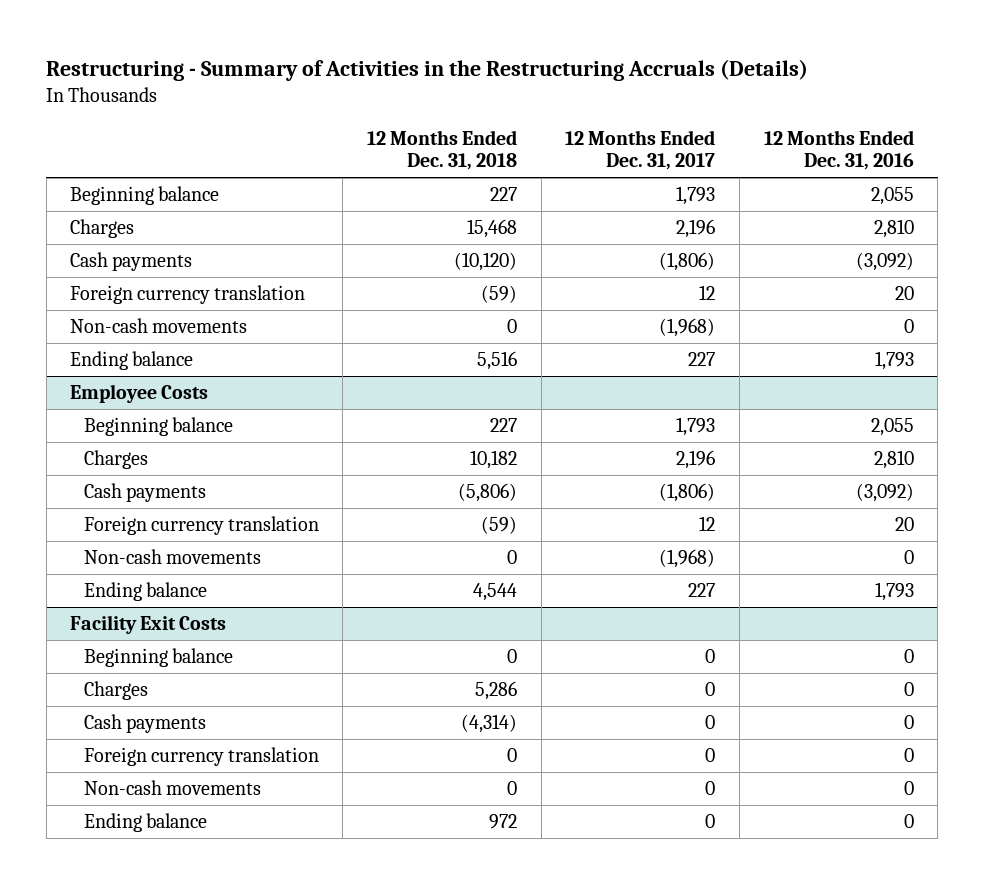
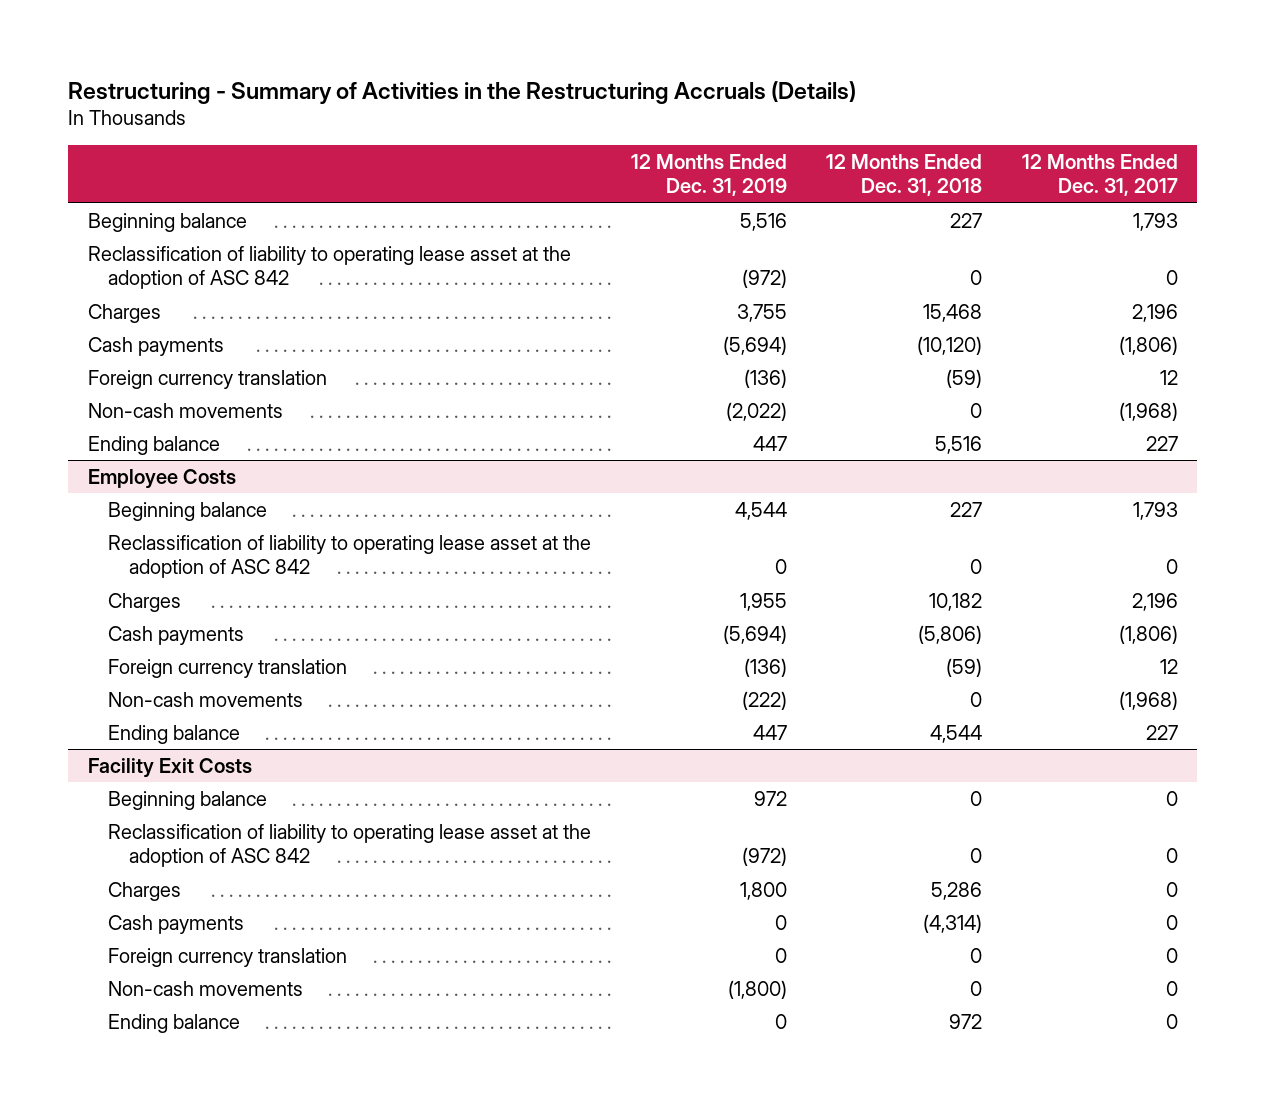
[763,129,914,171] 12 Months Ended Dec. 31, 2016 -> none
none -> [630,154,787,197] 12 Months Ended Dec. 31, 2019
none -> [87,245,571,290] Reclassification of liability to operating lease asset at the adoption of ASC 842
none -> [108,534,592,579] Reclassification of liability to operating lease asset at the adoption of ASC 842
none -> [108,823,592,868] Reclassification of liability to operating lease asset at the adoption of ASC 842

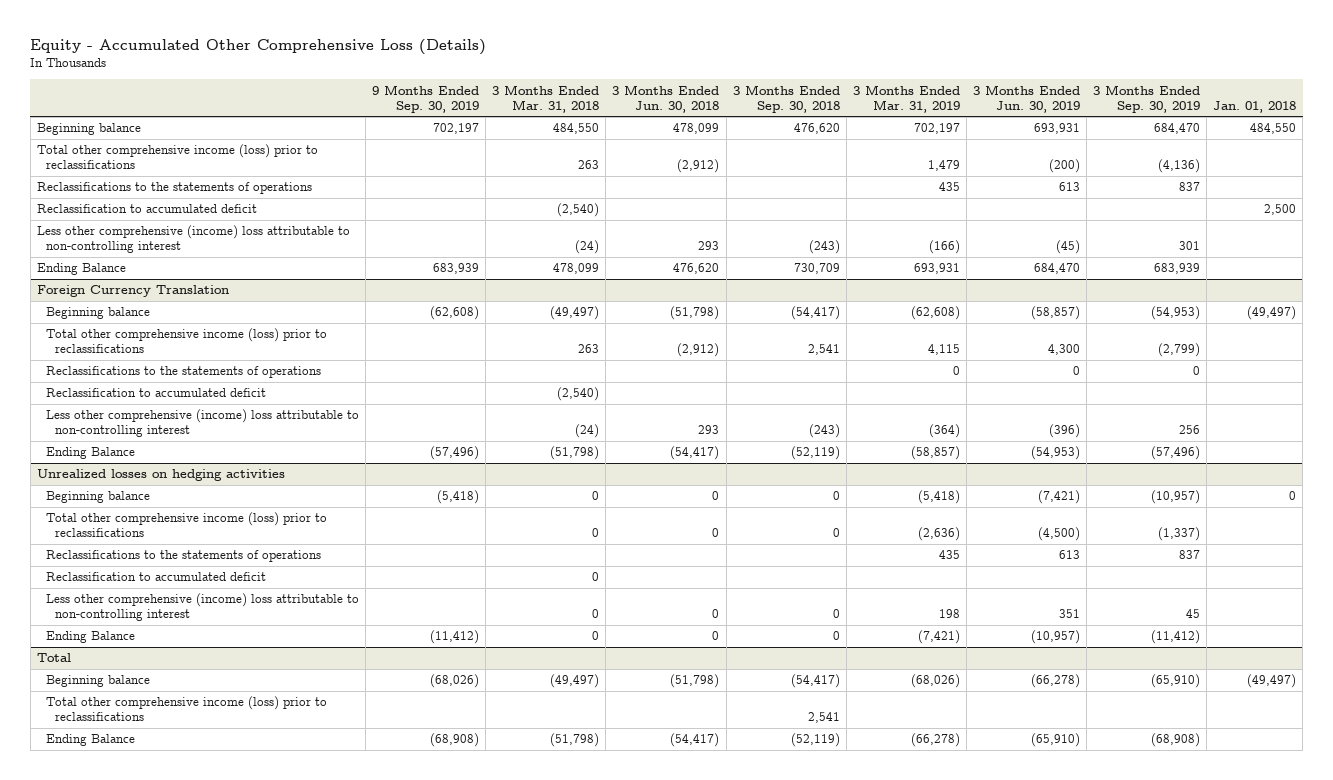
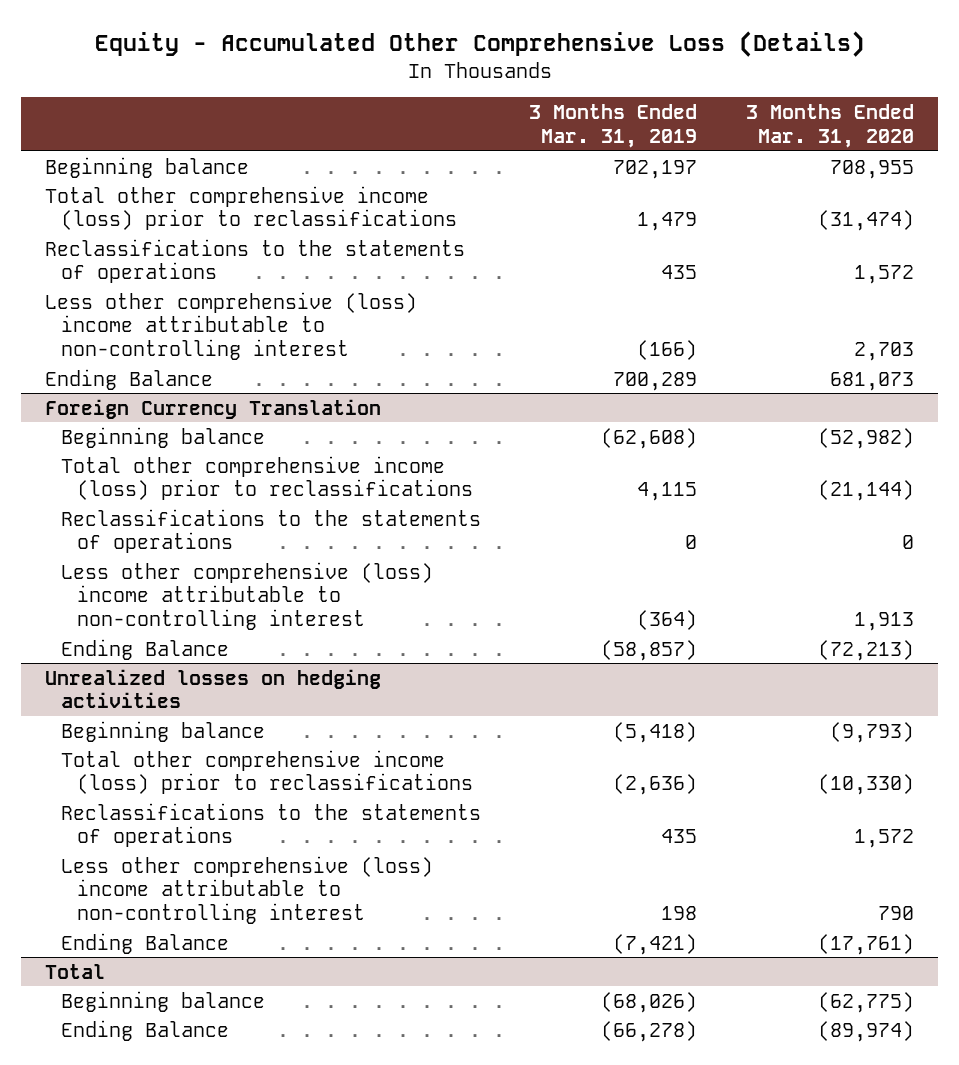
[372,84,480,113] 9 Months Ended Sep. 30, 2019 -> none
[492,84,600,113] 3 Months Ended Mar. 31, 2018 -> none
[612,84,720,113] 3 Months Ended Jun. 30, 2018 -> none
[732,84,840,113] 3 Months Ended Sep. 30, 2018 -> none
[972,84,1080,113] 3 Months Ended Jun. 30, 2019 -> none
[1092,84,1200,113] 3 Months Ended Sep. 30, 2019 -> none
[1213,100,1297,113] Jan. 01, 2018 -> none
none -> [745,103,914,148] 3 Months Ended Mar. 31, 2020
[36,204,257,214] Reclassification to accumulated deficit -> none
[36,225,350,254] Less other comprehensive (income) loss attributable to non-controlling interest -> [45,291,418,361] Less other comprehensive (loss) income attributable to non-controlling interest
[913,263,960,275] 693,931 -> [613,371,698,391] 700,289
[46,388,267,398] Reclassification to accumulated deficit -> none
[46,409,360,438] Less other comprehensive (income) loss attributable to non-controlling interest -> [60,561,433,631] Less other comprehensive (loss) income attributable to non-controlling interest
[46,572,267,582] Reclassification to accumulated deficit -> none
[46,593,360,622] Less other comprehensive (income) loss attributable to non-controlling interest -> [60,855,433,925] Less other comprehensive (loss) income attributable to non-controlling interest
[46,696,328,722] Total other comprehensive income (loss) prior to reclassifications -> none

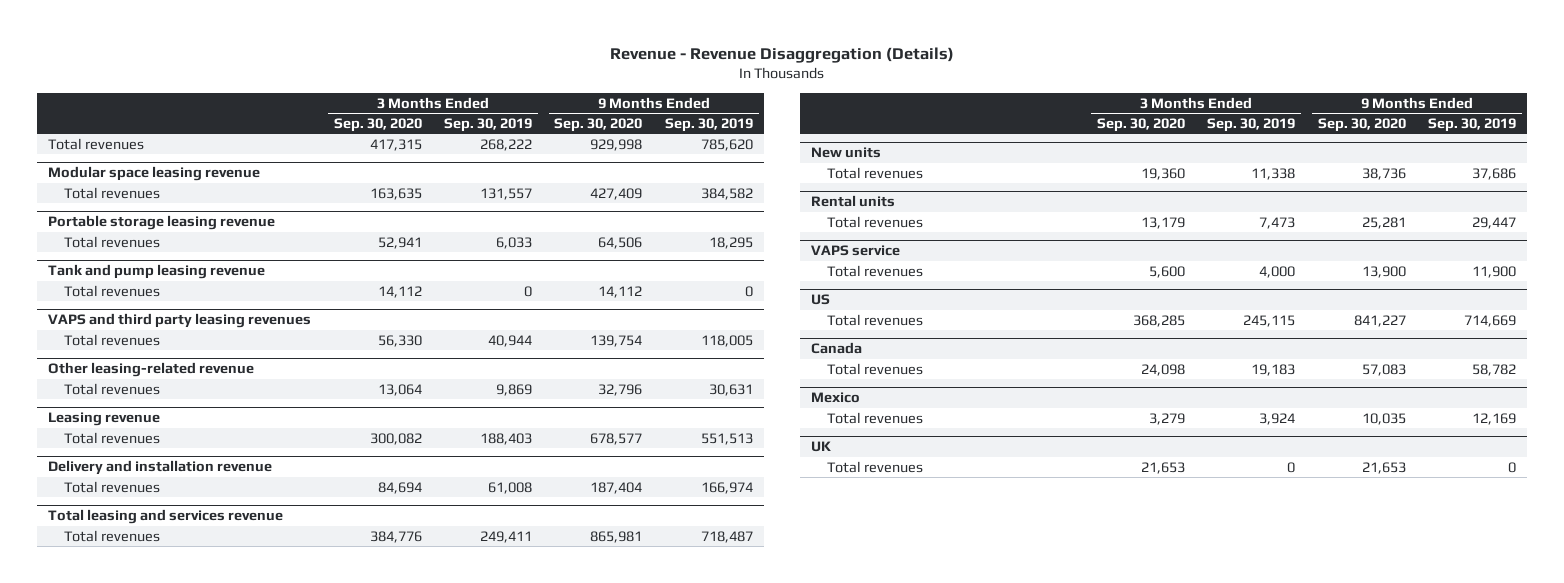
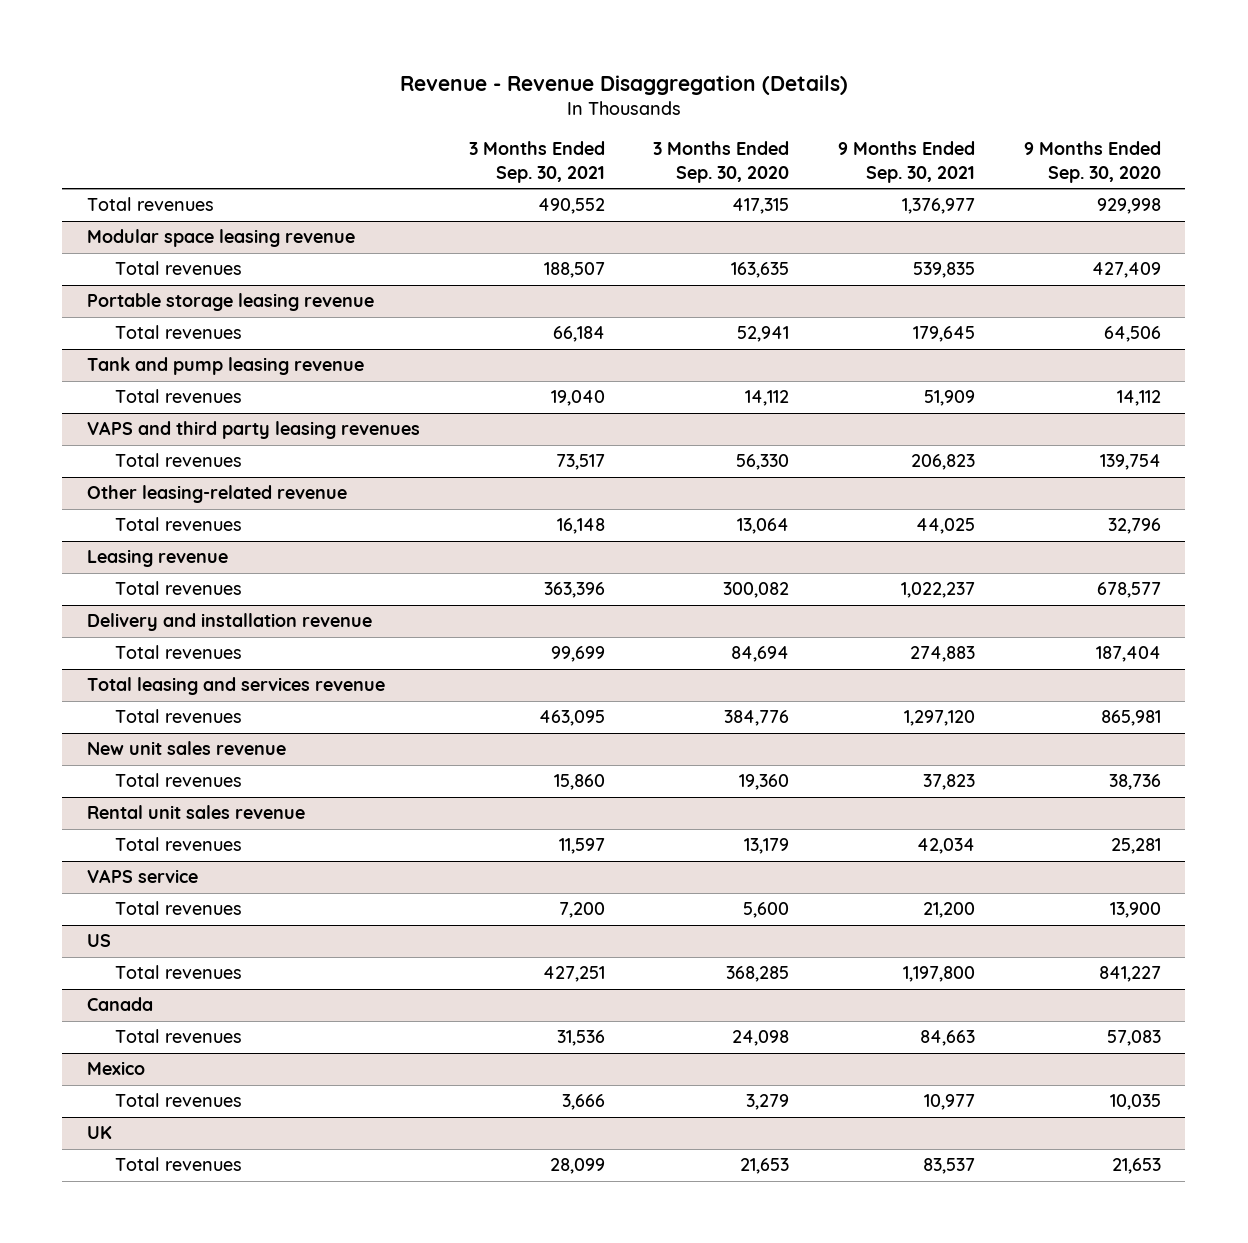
[443,117,532,132] Sep. 30, 2019 -> none
[664,117,753,132] Sep. 30, 2019 -> none
none -> [468,141,605,183] 3 Months Ended Sep. 30, 2021
none -> [838,141,976,183] 9 Months Ended Sep. 30, 2021
[811,147,882,159] New units -> [86,741,286,756] New unit sales revenue
[811,195,896,208] Rental units -> [86,805,305,820] Rental unit sales revenue

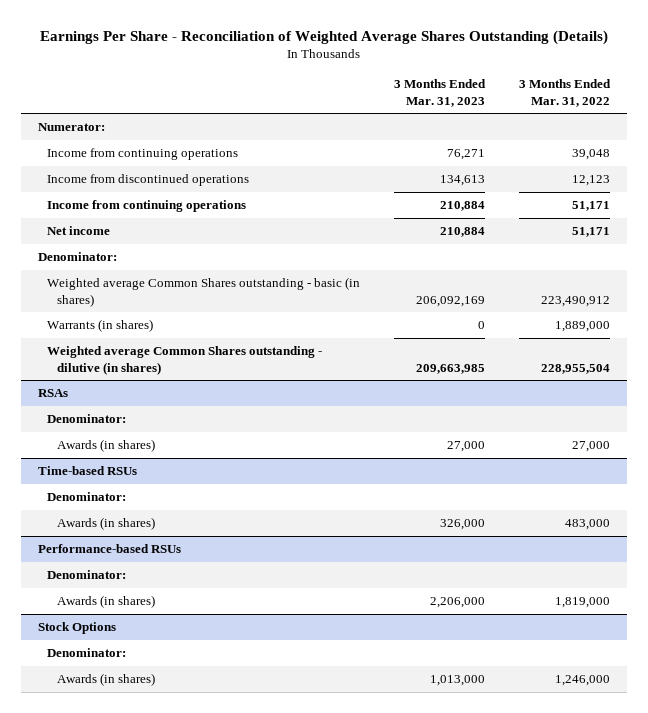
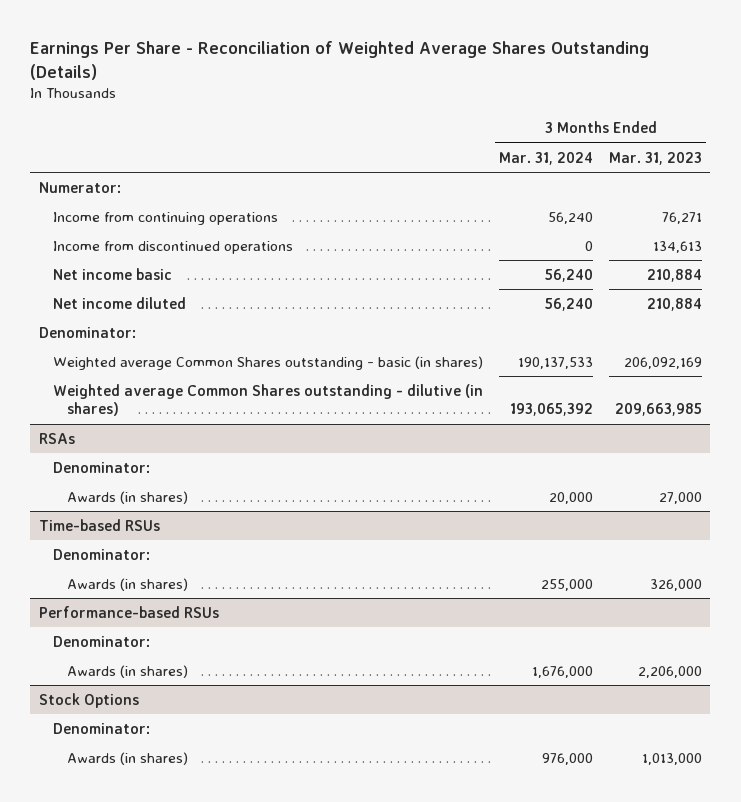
[519,79,612,107] 3 Months Ended Mar. 31, 2022 -> none
none -> [499,151,594,165] Mar. 31, 2024
[47,199,247,212] Income from continuing operations -> [52,267,172,280] Net income basic
[47,225,111,235] Net income -> [52,296,186,309] Net income diluted
[47,318,154,332] Warrants (in shares) -> none

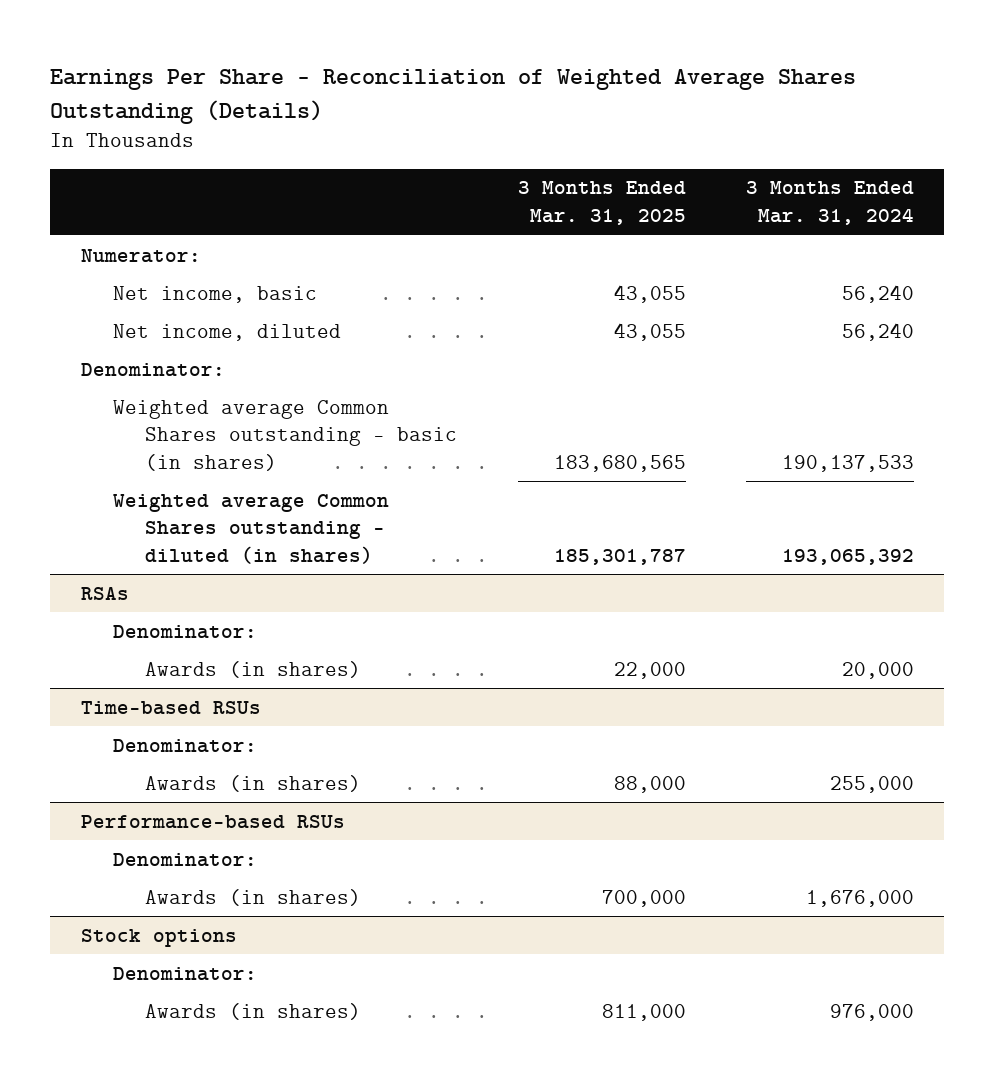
[609,151,703,165] Mar. 31, 2023 -> none
none -> [517,181,686,226] 3 Months Ended Mar. 31, 2025
[52,211,278,225] Income from continuing operations -> none
[52,240,293,254] Income from discontinued operations -> none
[52,267,172,280] Net income basic -> [112,285,317,303] Net income, basic
[52,296,186,309] Net income diluted -> [112,323,341,341] Net income, diluted
[52,383,483,417] Weighted average Common Shares outstanding - dilutive (in shares) -> [112,493,389,564] Weighted average Common Shares outstanding - diluted (in shares)
[38,692,139,708] Stock Options -> [80,928,237,947] Stock options

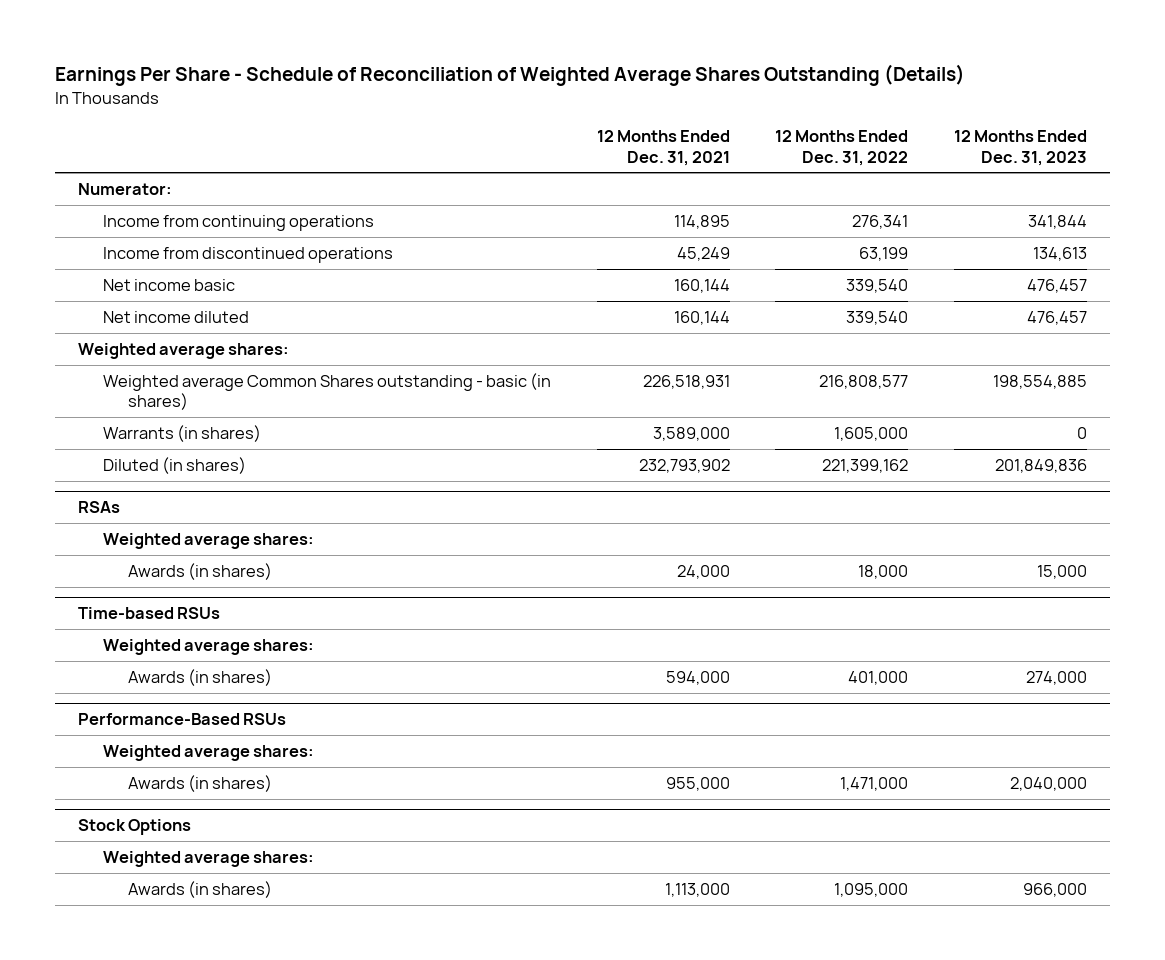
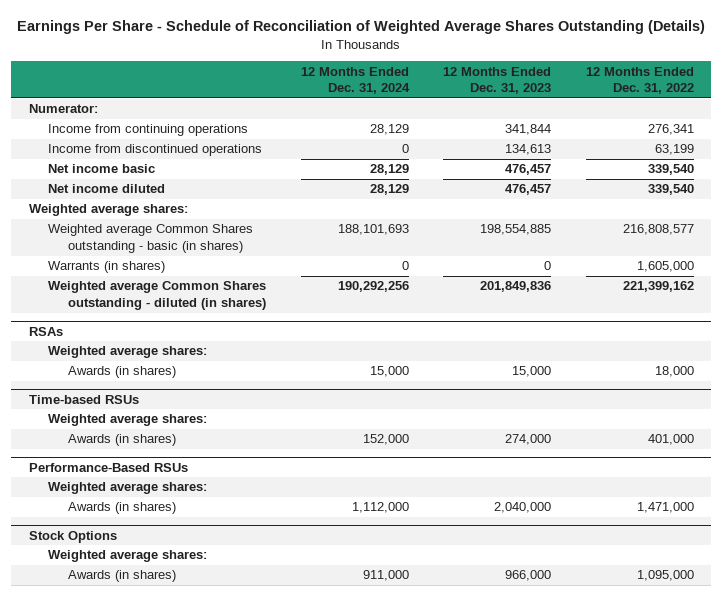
[596,130,730,166] 12 Months Ended Dec. 31, 2021 -> none
none -> [300,66,410,95] 12 Months Ended Dec. 31, 2024
[103,457,247,475] Diluted (in shares) -> [48,281,267,311] Weighted average Common Shares outstanding - diluted (in shares)

